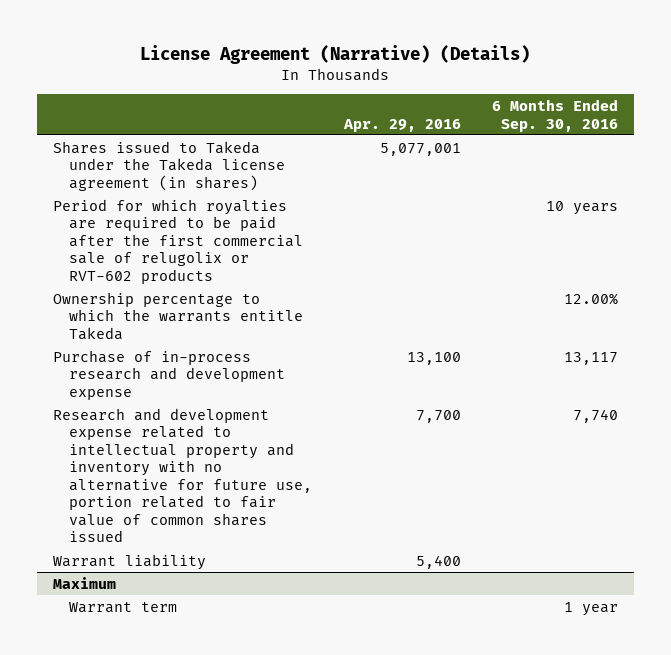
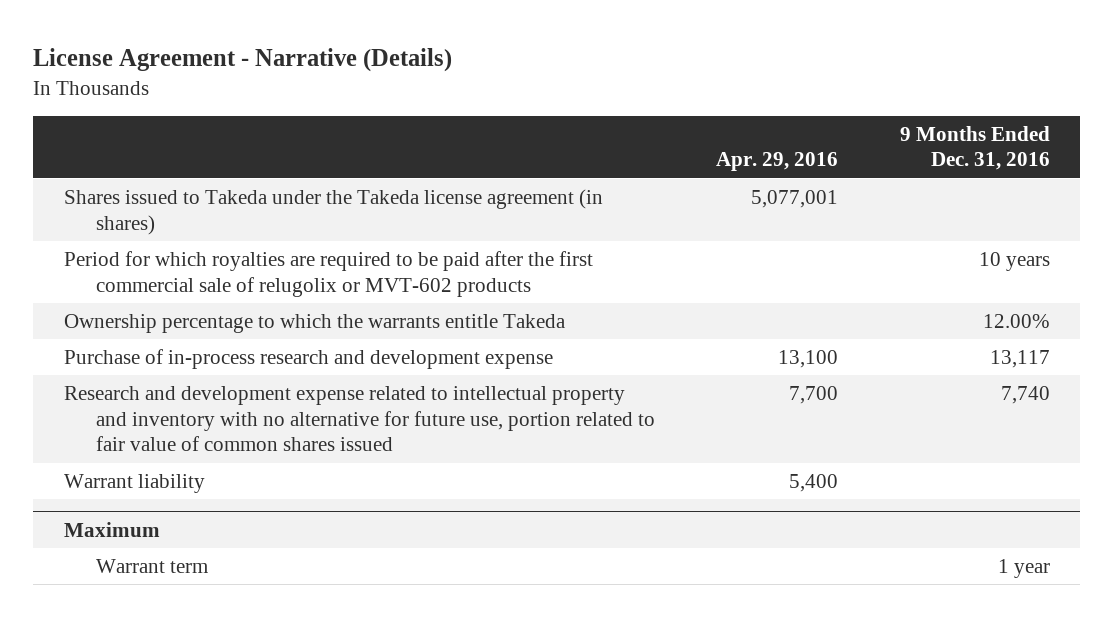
[140,44,531,64] License Agreement (Narrative) (Details) -> [33,48,453,73] License Agreement - Narrative (Details)
[492,99,619,132] 6 Months Ended Sep. 30, 2016 -> none
none -> [899,125,1050,171] 9 Months Ended Dec. 31, 2016
[52,198,304,284] Period for which royalties are required to be paid after the first commercial sale of relugolix or RVT-602 products -> [63,250,593,297] Period for which royalties are required to be paid after the first commercial sale of relugolix or MVT-602 products

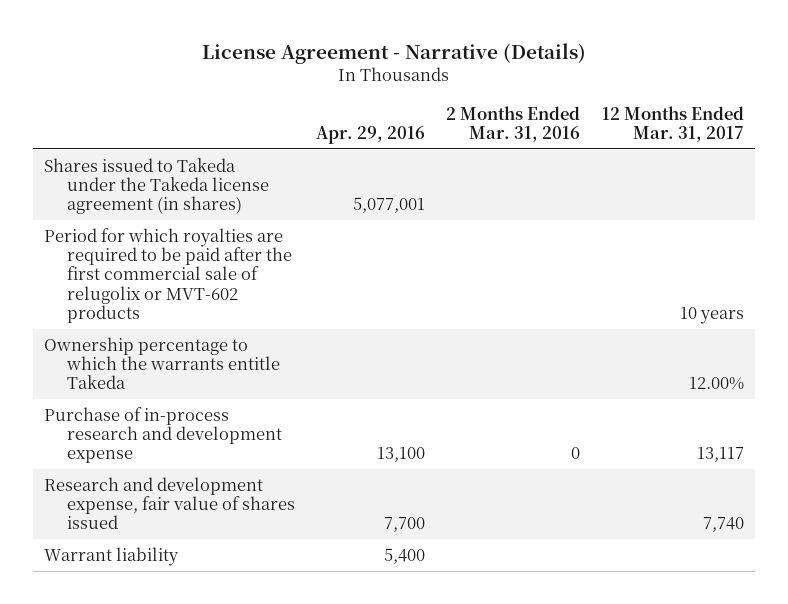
[899,125,1050,171] 9 Months Ended Dec. 31, 2016 -> none
none -> [446,105,581,142] 2 Months Ended Mar. 31, 2016
none -> [601,105,744,142] 12 Months Ended Mar. 31, 2017
[63,385,656,452] Research and development expense related to intellectual property and inventory with no alternative for future use, portion related to fair value of common shares issued -> [43,477,295,530] Research and development expense, fair value of shares issued
[63,521,160,537] Maximum -> none
[96,558,209,573] Warrant term -> none

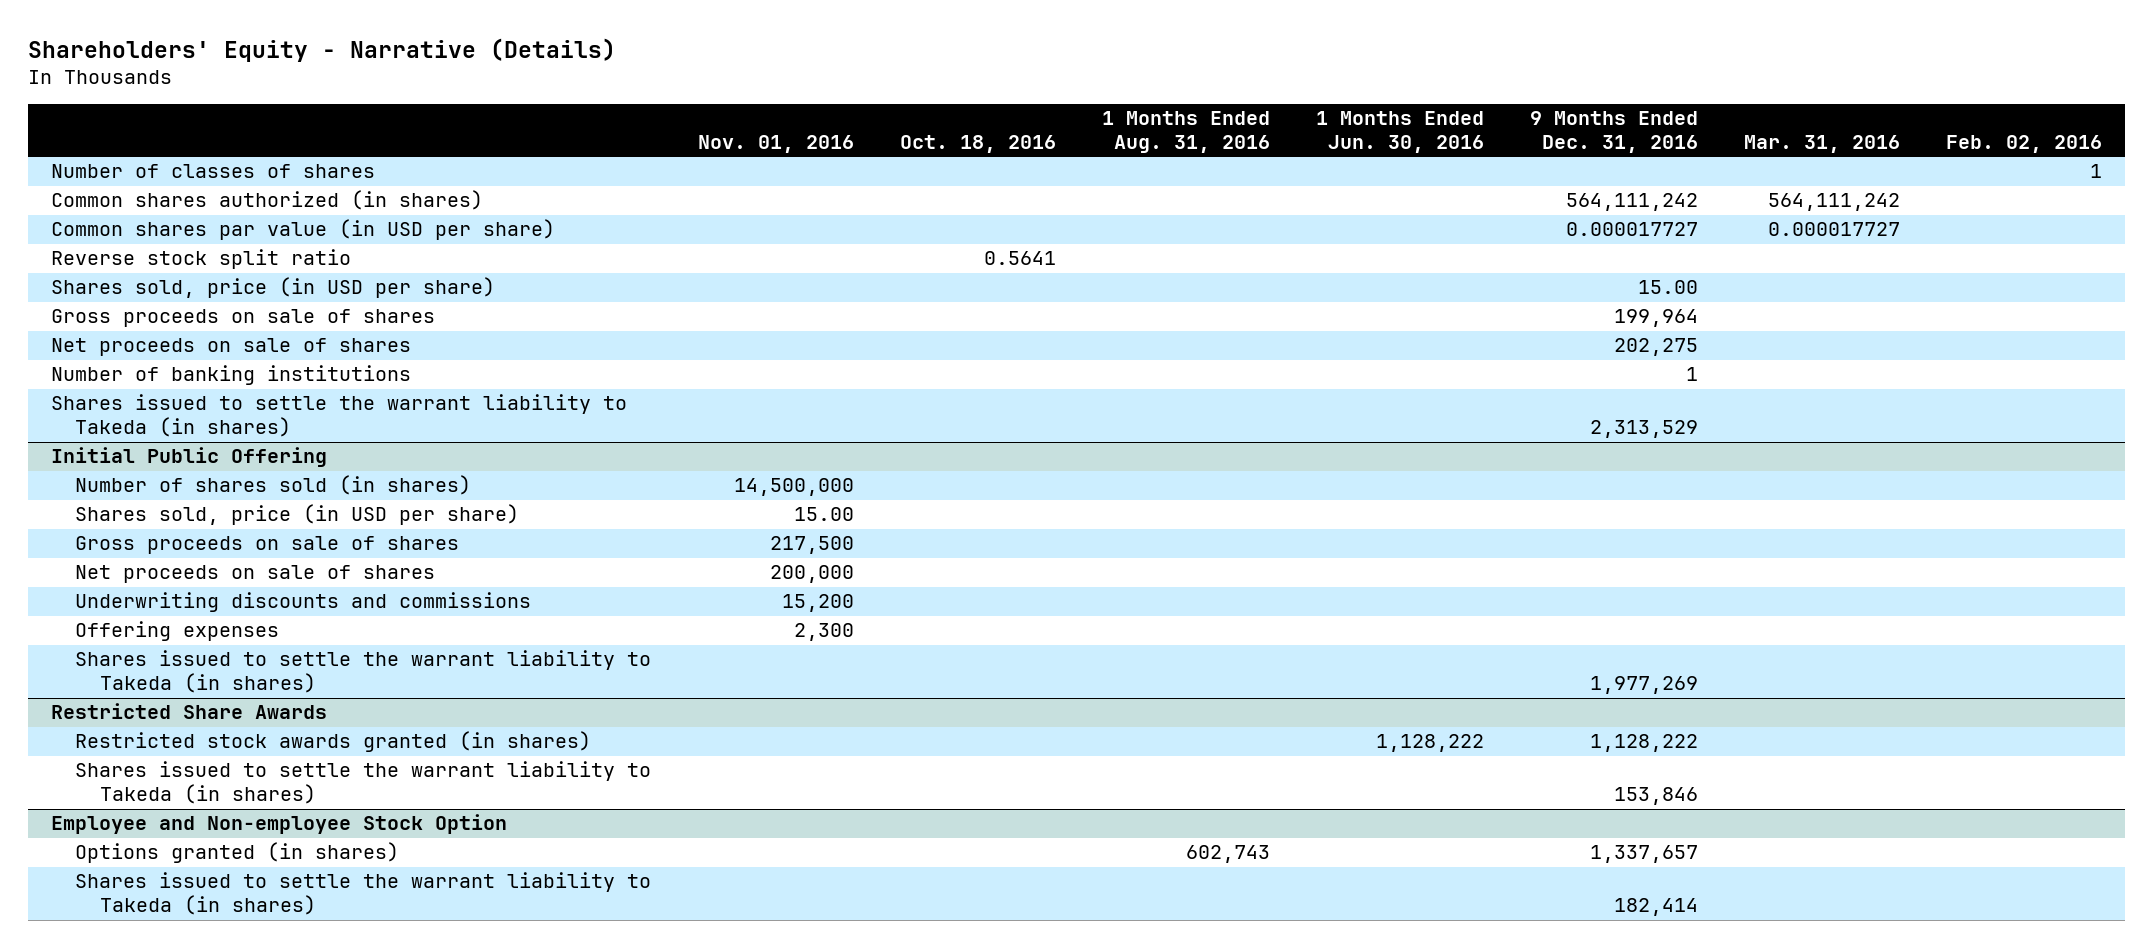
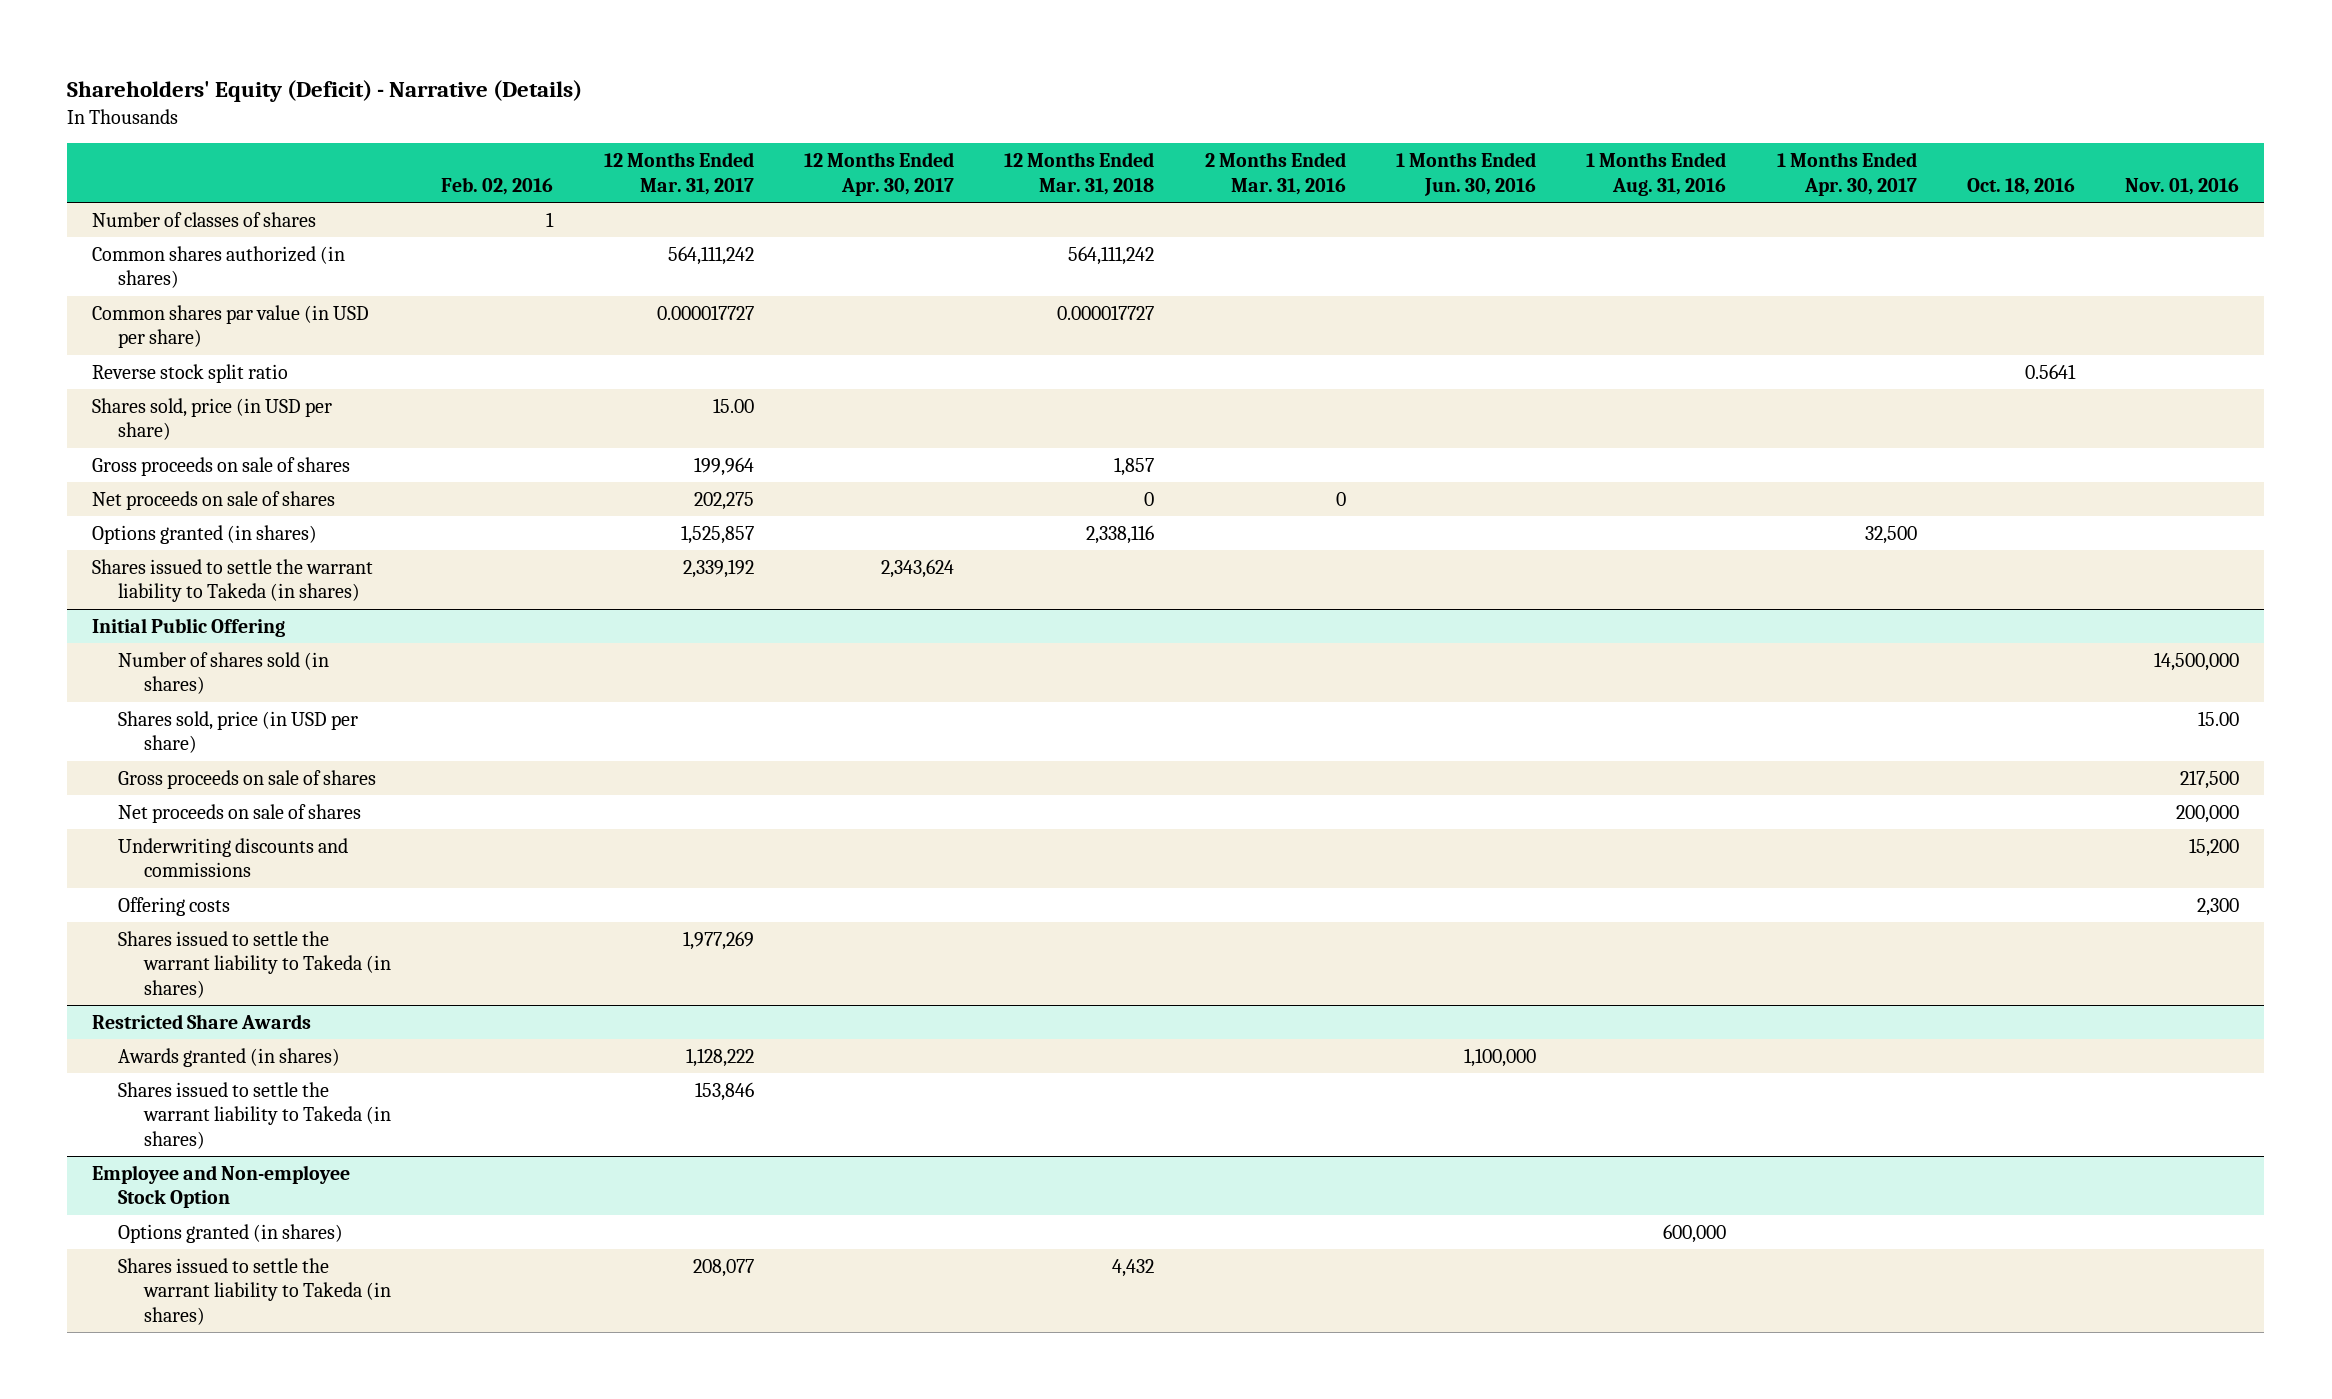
[27,37,616,62] Shareholders' Equity - Narrative (Details) -> [67,80,583,103] Shareholders' Equity (Deficit) - Narrative (Details)
[1530,111,1699,154] 9 Months Ended Dec. 31, 2016 -> none
[1744,135,1901,154] Mar. 31, 2016 -> none
none -> [603,151,754,195] 12 Months Ended Mar. 31, 2017
none -> [804,151,955,196] 12 Months Ended Apr. 30, 2017
none -> [1004,151,1155,195] 12 Months Ended Mar. 31, 2018
none -> [1204,151,1346,195] 2 Months Ended Mar. 31, 2016
none -> [1776,151,1917,196] 1 Months Ended Apr. 30, 2017
[50,365,411,386] Number of banking institutions -> none
none -> [92,524,318,544] Options granted (in shares)
[75,621,280,642] Offering expenses -> none
none -> [118,896,231,916] Offering costs
[75,731,592,753] Restricted stock awards granted (in shares) -> [118,1047,341,1067] Awards granted (in shares)
[1375,734,1484,753] 1,128,222 -> [1463,1047,1536,1067] 1,100,000
[1185,845,1270,864] 602,743 -> [1663,1223,1727,1243] 600,000

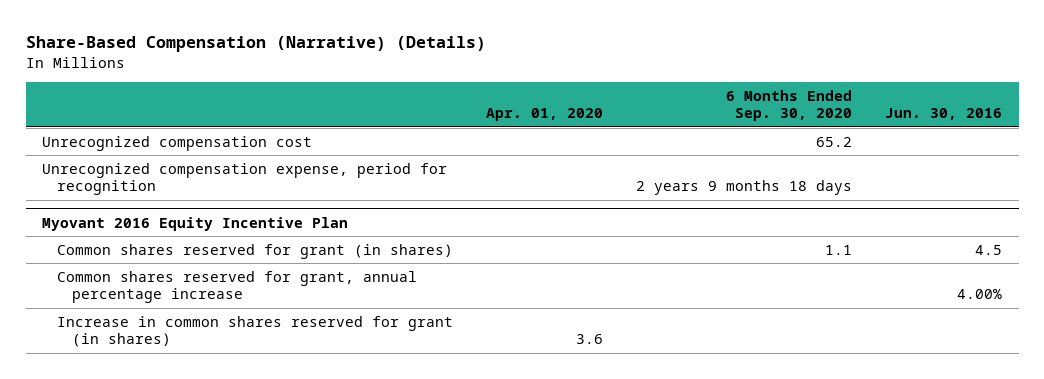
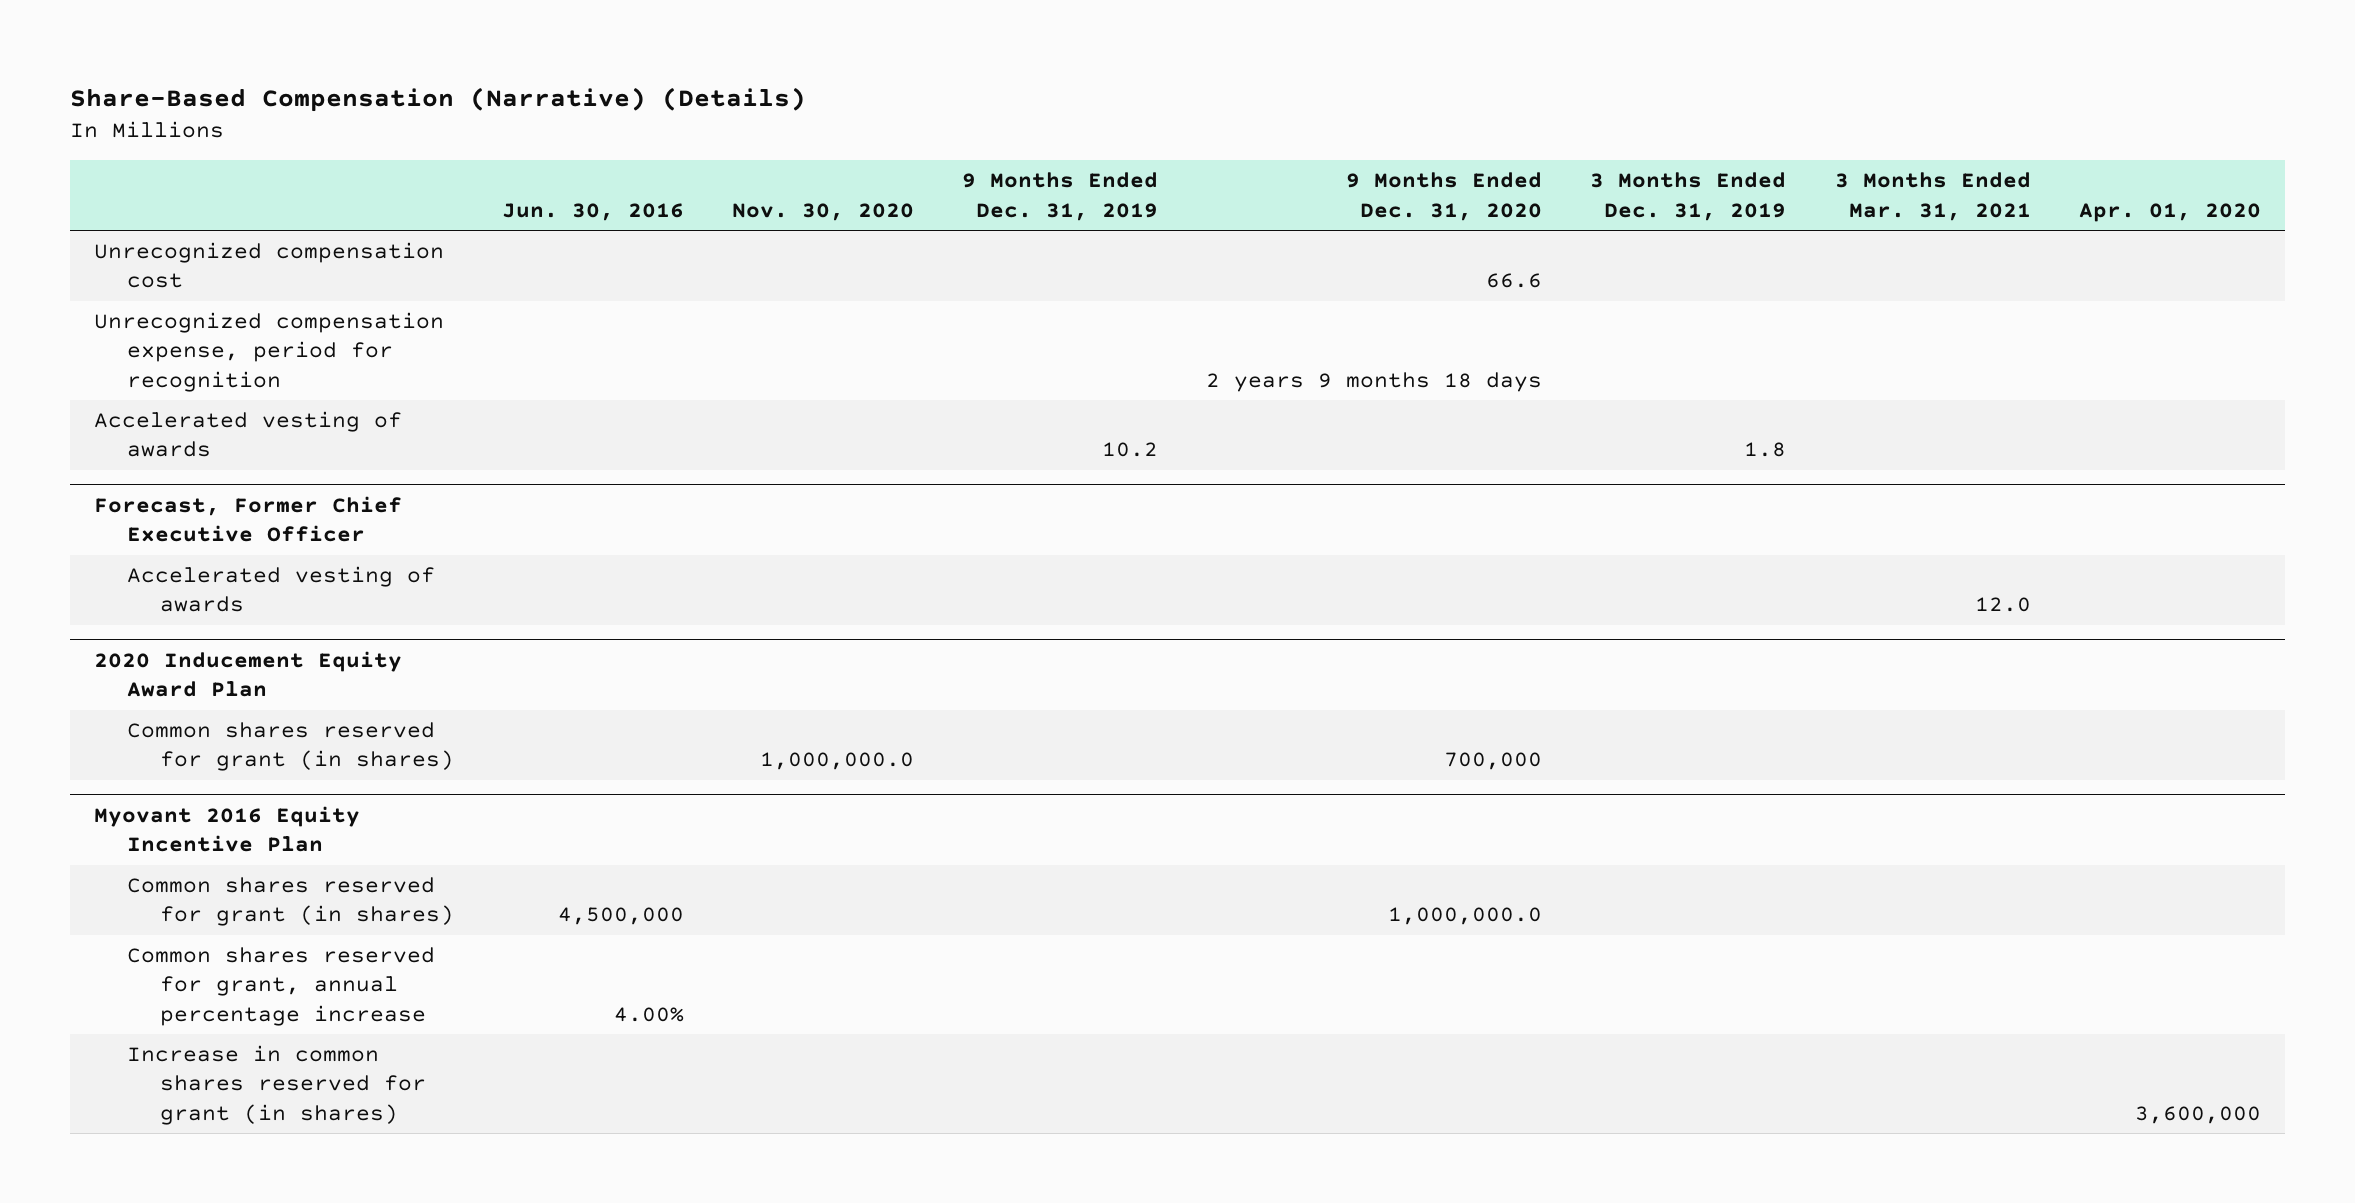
[726,89,853,122] 6 Months Ended Sep. 30, 2020 -> none
none -> [731,202,914,221] Nov. 30, 2020
none -> [962,172,1159,221] 9 Months Ended Dec. 31, 2019
none -> [1346,172,1543,221] 9 Months Ended Dec. 31, 2020
none -> [1590,172,1787,221] 3 Months Ended Dec. 31, 2019
none -> [1834,172,2031,221] 3 Months Ended Mar. 31, 2021
none -> [94,411,403,458] Accelerated vesting of awards
none -> [94,495,403,543] Forecast, Former Chief Executive Officer
none -> [126,566,435,613] Accelerated vesting of awards
none -> [94,650,403,698] 2020 Inducement Equity Award Plan
none -> [126,722,454,772] Common shares reserved for grant (in shares)
[975,244,1003,255] 4.5 -> [557,907,684,926] 4,500,000
[576,334,604,345] 3.6 -> [2134,1105,2261,1124] 3,600,000

